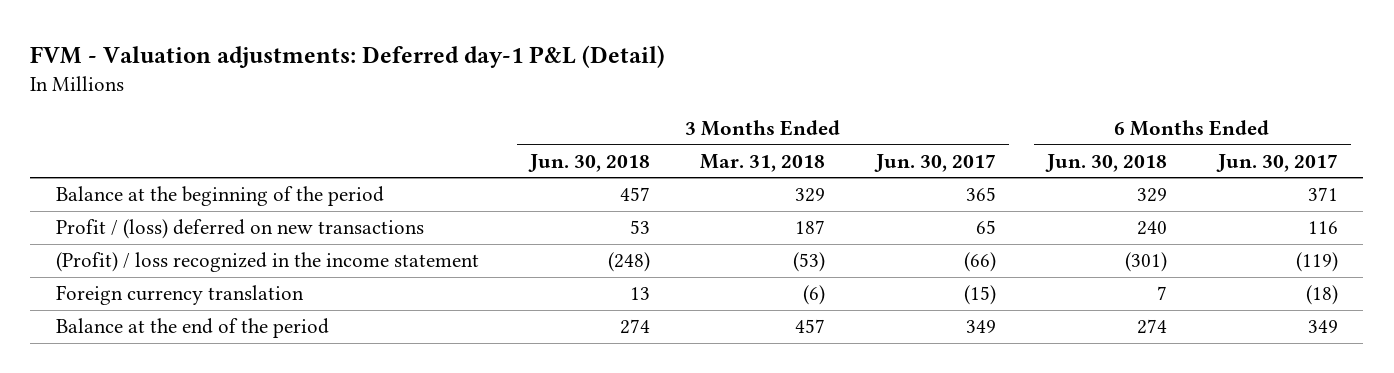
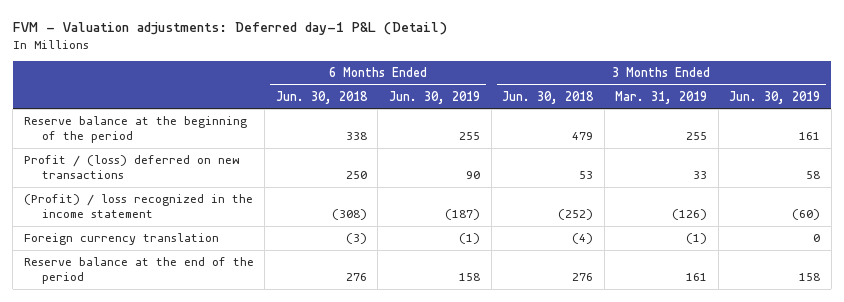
[700,153,826,172] Mar. 31, 2018 -> none
[874,153,997,172] Jun. 30, 2017 -> none
[1215,153,1338,172] Jun. 30, 2017 -> none
none -> [389,90,481,104] Jun. 30, 2019
none -> [615,90,708,104] Mar. 31, 2019
none -> [729,90,821,104] Jun. 30, 2019
[55,186,384,207] Balance at the beginning of the period -> [23,116,247,143] Reserve balance at the beginning of the period
[619,187,650,202] 457 -> [572,131,594,140] 479
[1137,188,1168,203] 329 -> [345,131,367,140] 338
[1137,221,1168,236] 240 -> [345,170,367,179] 250
[607,252,650,273] (248) -> [558,208,594,220] (252)
[1125,252,1168,273] (301) -> [331,208,367,220] (308)
[629,287,650,301] 13 -> [572,233,594,245] (4)
[1157,286,1168,301] 7 -> [345,233,367,245] (3)
[55,318,329,339] Balance at the end of the period -> [23,257,254,284] Reserve balance at the end of the period
[619,319,650,335] 274 -> [572,272,594,281] 276
[1137,319,1168,335] 274 -> [345,272,367,281] 276

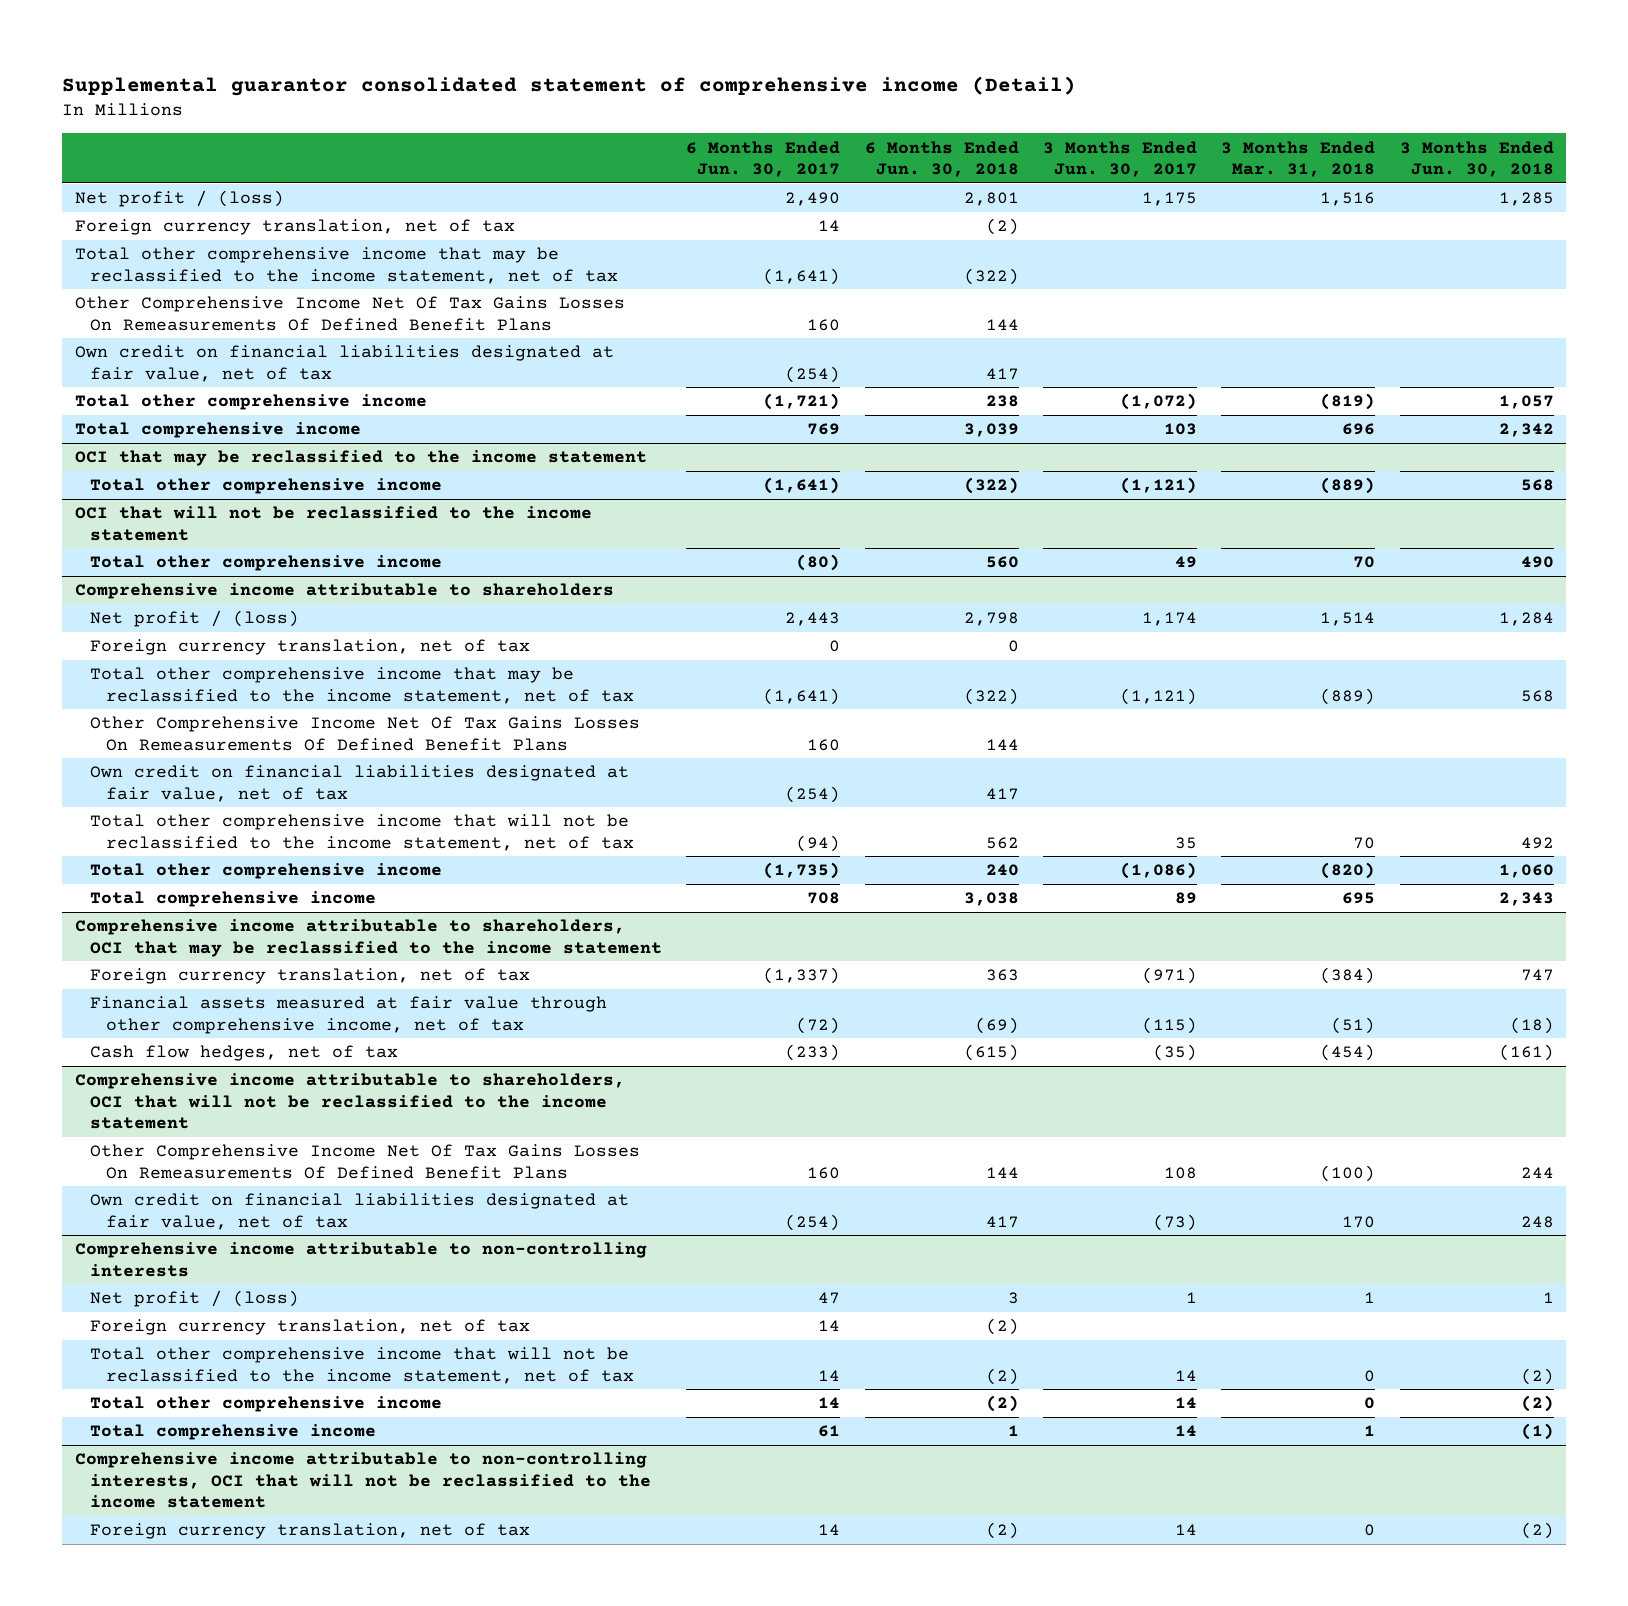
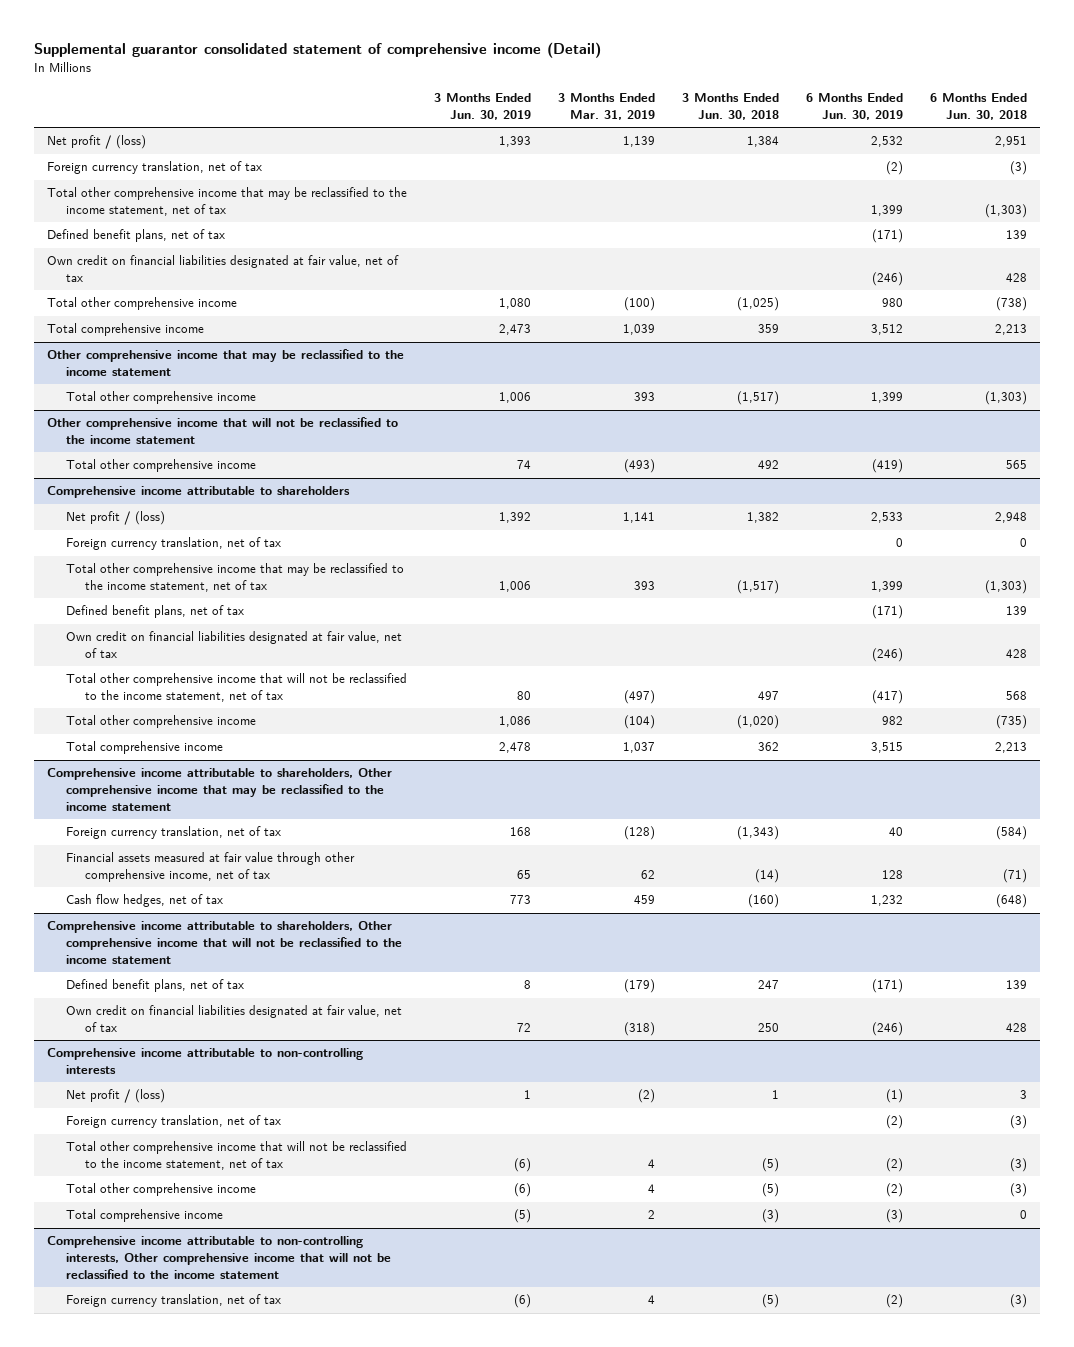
[686,140,841,178] 6 Months Ended Jun. 30, 2017 -> none
[1043,140,1198,178] 3 Months Ended Jun. 30, 2017 -> none
[1221,140,1376,178] 3 Months Ended Mar. 31, 2018 -> none
none -> [434,93,532,120] 3 Months Ended Jun. 30, 2019
none -> [558,93,656,120] 3 Months Ended Mar. 31, 2019
none -> [805,93,903,120] 6 Months Ended Jun. 30, 2019
[963,192,1019,207] 2,801 -> [994,136,1027,148] 2,951
[1498,192,1554,207] 1,285 -> [747,136,780,148] 1,384
[985,218,1019,236] (2) -> [1009,161,1027,176] (3)
[963,267,1019,285] (322) -> [984,204,1027,219] (1,303)
[74,296,625,331] Other Comprehensive Income Net Of Tax Gains Losses On Remeasurements Of Defined Benefit Plans -> [47,229,226,243] Defined benefit plans, net of tax
[985,318,1019,330] 144 -> [1005,230,1027,240] 139
[985,367,1019,380] 417 -> [1005,273,1027,283] 428
[985,395,1019,408] 238 -> [995,297,1027,312] (738)
[1498,395,1554,410] 1,057 -> [737,297,780,312] (1,025)
[963,423,1019,438] 3,039 -> [994,324,1027,336] 2,213
[1498,423,1554,438] 2,342 -> [758,324,780,334] 359
[74,450,647,467] OCI that may be reclassified to the income statement -> [47,349,405,377] Other comprehensive income that may be reclassified to the income statement
[963,477,1019,495] (322) -> [984,391,1027,406] (1,303)
[1520,479,1554,492] 568 -> [737,391,780,406] (1,517)
[74,506,592,541] OCI that will not be reclassified to the income statement -> [47,417,399,445] Other comprehensive income that will not be reclassified to the income statement
[985,556,1019,569] 560 -> [1005,460,1027,470] 565
[1520,556,1554,569] 490 -> [758,460,780,470] 492
[963,612,1019,627] 2,798 -> [994,512,1027,524] 2,948
[1498,612,1554,627] 1,284 -> [747,512,780,524] 1,382
[963,687,1019,705] (322) -> [984,580,1027,595] (1,303)
[1520,689,1554,702] 568 -> [737,580,780,595] (1,517)
[90,716,641,751] Other Comprehensive Income Net Of Tax Gains Losses On Remeasurements Of Defined Benefit Plans -> [66,605,245,619] Defined benefit plans, net of tax
[985,738,1019,750] 144 -> [1005,606,1027,616] 139
[985,787,1019,800] 417 -> [1005,649,1027,659] 428
[985,836,1019,849] 562 -> [1005,691,1027,701] 568
[1520,836,1554,849] 492 -> [758,691,780,701] 497
[985,864,1019,877] 240 -> [995,715,1027,730] (735)
[1498,864,1554,879] 1,060 -> [737,715,780,730] (1,020)
[963,892,1019,907] 3,038 -> [994,742,1027,754] 2,213
[1498,892,1554,907] 2,343 -> [758,742,780,752] 362
[74,919,663,957] Comprehensive income attributable to shareholders, OCI that may be reclassified to the income statement -> [47,768,393,811] Comprehensive income attributable to shareholders, Other comprehensive income that may be reclassified to the income statement
[985,969,1019,982] 363 -> [995,826,1027,841] (584)
[1520,969,1554,982] 747 -> [737,826,780,841] (1,343)
[974,1016,1019,1034] (69) -> [1002,869,1027,884] (71)
[1509,1016,1554,1034] (18) -> [755,869,780,884] (14)
[963,1044,1019,1062] (615) -> [995,894,1027,909] (648)
[1498,1044,1554,1062] (161) -> [748,894,780,909] (160)
[74,1073,625,1129] Comprehensive income attributable to shareholders, OCI that will not be reclassified to the income statement -> [47,921,403,964] Comprehensive income attributable to shareholders, Other comprehensive income that will not be reclassified to the income statement
[90,1144,641,1179] Other Comprehensive Income Net Of Tax Gains Losses On Remeasurements Of Defined Benefit Plans -> [66,979,245,993] Defined benefit plans, net of tax
[985,1166,1019,1178] 144 -> [1005,980,1027,990] 139
[1520,1166,1554,1178] 244 -> [758,980,780,990] 247
[985,1215,1019,1228] 417 -> [1005,1023,1027,1033] 428
[1520,1215,1554,1228] 248 -> [758,1023,780,1033] 250
[985,1318,1019,1336] (2) -> [1009,1115,1027,1130] (3)
[985,1367,1019,1385] (2) -> [1009,1158,1027,1173] (3)
[1520,1367,1554,1385] (2) -> [762,1158,780,1173] (5)
[985,1395,1019,1413] (2) -> [1009,1183,1027,1198] (3)
[1520,1395,1554,1413] (2) -> [762,1183,780,1198] (5)
[1007,1425,1019,1437] 1 -> [1019,1210,1027,1220] 0
[1520,1423,1554,1441] (1) -> [762,1209,780,1224] (3)
[74,1452,652,1508] Comprehensive income attributable to non-controlling interests, OCI that will not be reclassified to the income statement -> [47,1236,392,1279] Comprehensive income attributable to non-controlling interests, Other comprehensive income that will not be reclassified to the income statement
[985,1522,1019,1540] (2) -> [1009,1294,1027,1309] (3)
[1520,1522,1554,1540] (2) -> [762,1294,780,1309] (5)

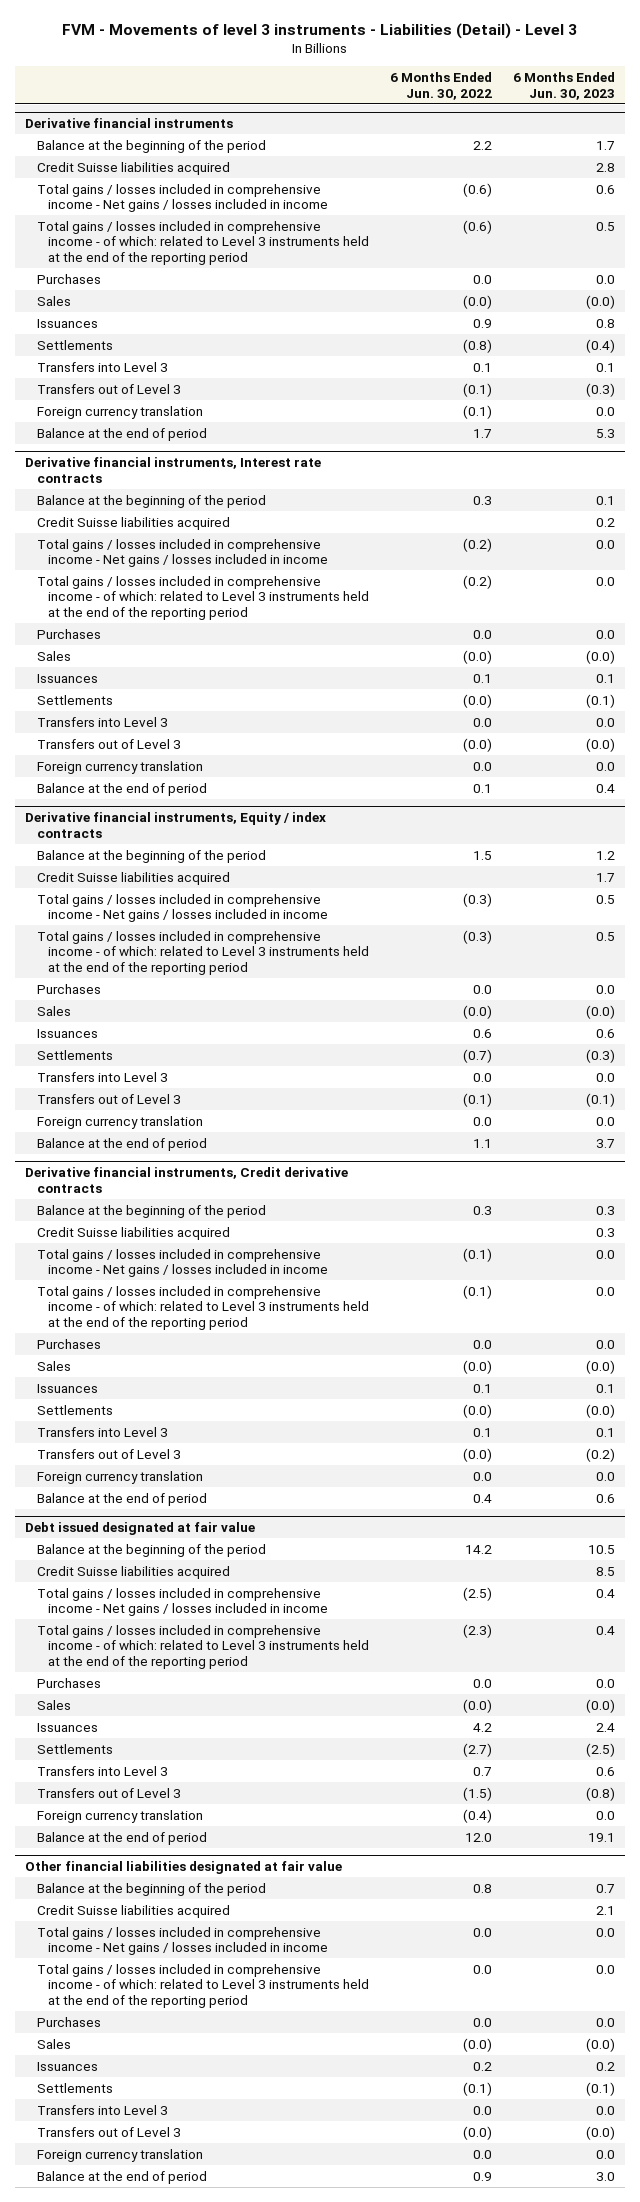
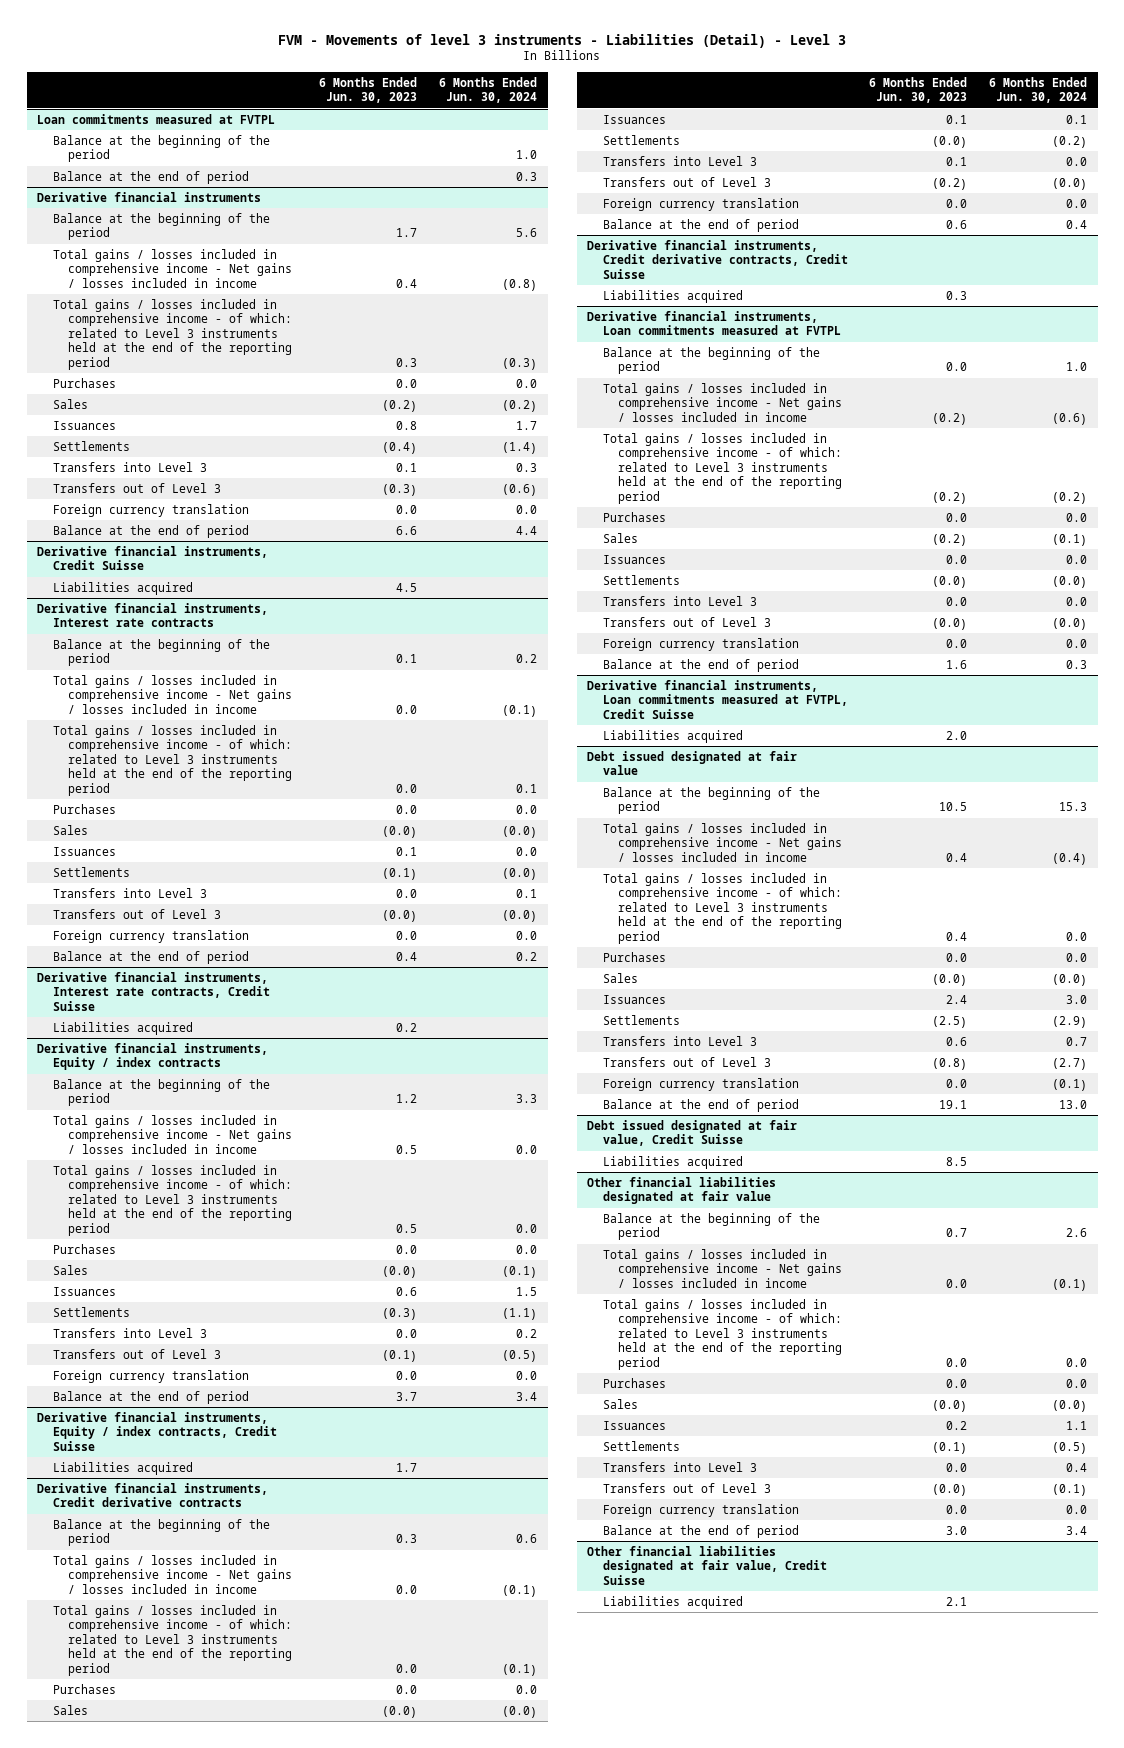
[390,71,493,100] 6 Months Ended Jun. 30, 2022 -> none
none -> [438,76,537,104] 6 Months Ended Jun. 30, 2024
none -> [37,113,276,124] Loan commitments measured at FVTPL
none -> [52,134,270,163] Balance at the beginning of the period
none -> [52,170,249,184] Balance at the end of period
[36,161,230,175] Credit Suisse liabilities acquired -> none
[595,184,615,194] 0.6 -> [396,278,418,288] 0.4
[595,221,615,231] 0.5 -> [396,357,418,367] 0.3
[585,294,615,309] (0.0) -> [382,399,418,412] (0.2)
[595,428,615,438] 5.3 -> [396,525,418,535] 6.6
none -> [37,545,269,571] Derivative financial instruments, Credit Suisse
none -> [52,581,193,595] Liabilities acquired
[36,516,230,530] Credit Suisse liabilities acquired -> none
none -> [37,971,270,1011] Derivative financial instruments, Interest rate contracts, Credit Suisse
none -> [52,1021,193,1035] Liabilities acquired
[36,871,230,885] Credit Suisse liabilities acquired -> none
none -> [37,1411,277,1451] Derivative financial instruments, Equity / index contracts, Credit Suisse
none -> [52,1461,193,1475] Liabilities acquired
[36,1226,230,1240] Credit Suisse liabilities acquired -> none
none -> [587,239,848,279] Derivative financial instruments, Credit derivative contracts, Credit Suisse
none -> [602,289,743,303] Liabilities acquired
none -> [587,310,841,336] Derivative financial instruments, Loan commitments measured at FVTPL
none -> [602,346,820,375] Balance at the beginning of the period
none -> [602,382,843,422] Total gains / losses included in comprehensive income - Net gains / losses included in income
none -> [602,432,843,504] Total gains / losses included in comprehensive income - of which: related to Level 3 instruments held at the end of the reporting period
none -> [602,511,666,522] Purchases
none -> [602,532,638,543] Sales
none -> [602,554,666,564] Issuances
none -> [602,574,680,585] Settlements
none -> [602,595,757,606] Transfers into Level 3
none -> [602,616,771,627] Transfers out of Level 3
none -> [602,637,799,651] Foreign currency translation
none -> [602,658,799,672] Balance at the end of period
none -> [587,679,848,719] Derivative financial instruments, Loan commitments measured at FVTPL, Credit Suisse
none -> [602,729,743,743] Liabilities acquired
[36,1565,230,1579] Credit Suisse liabilities acquired -> none
none -> [587,1119,798,1147] Debt issued designated at fair value, Credit Suisse
none -> [602,1155,743,1169] Liabilities acquired
[36,1904,230,1918] Credit Suisse liabilities acquired -> none
none -> [587,1545,827,1585] Other financial liabilities designated at fair value, Credit Suisse
none -> [602,1595,743,1609] Liabilities acquired

